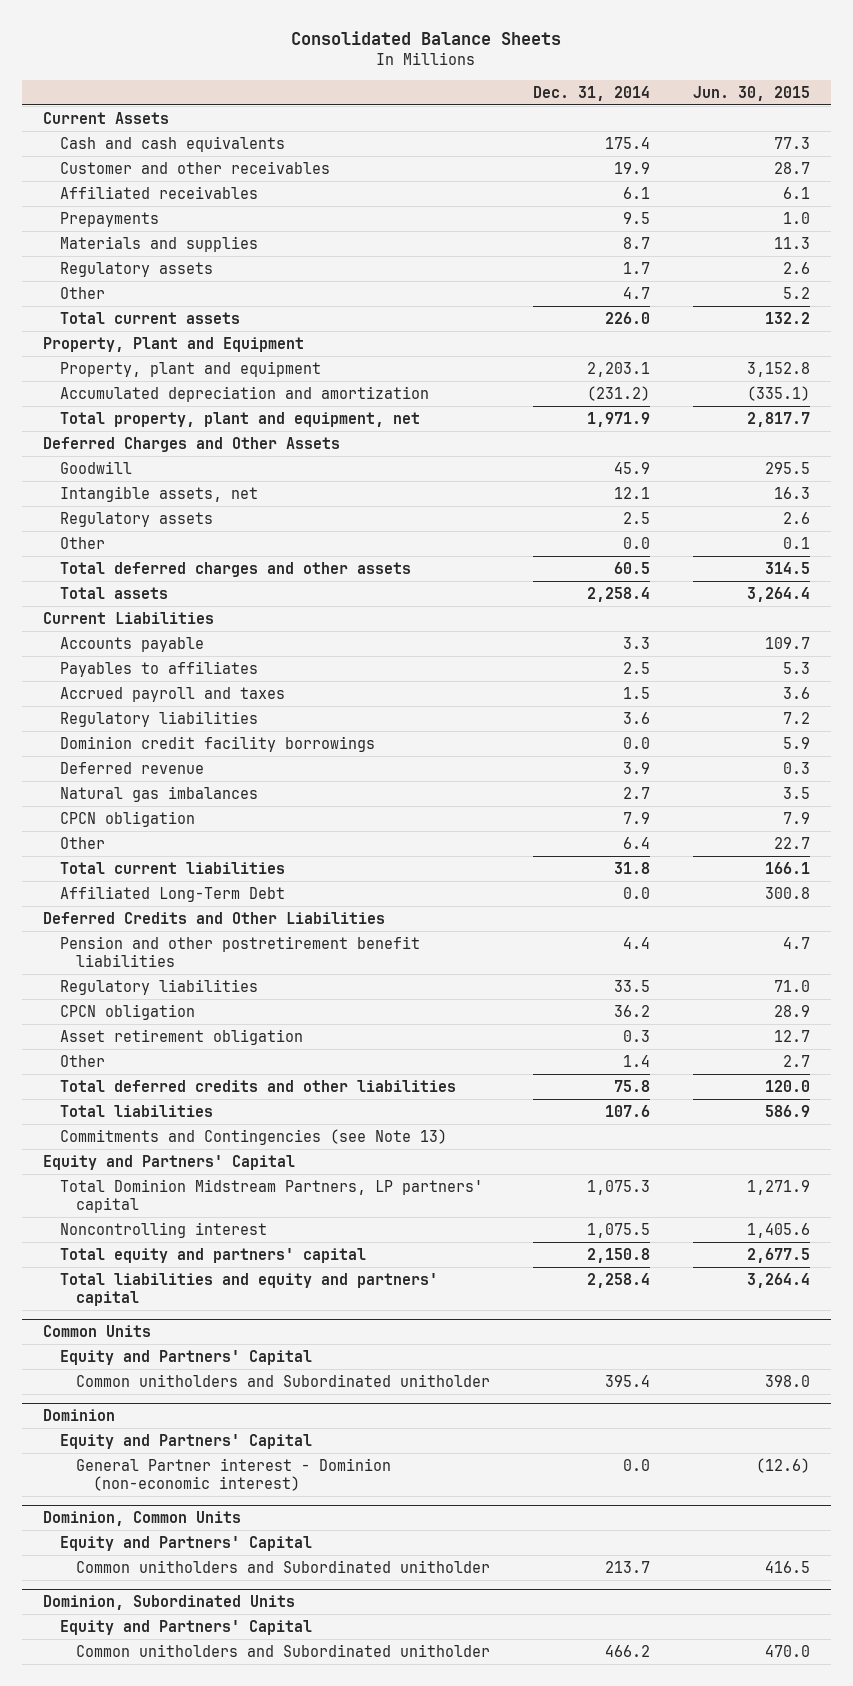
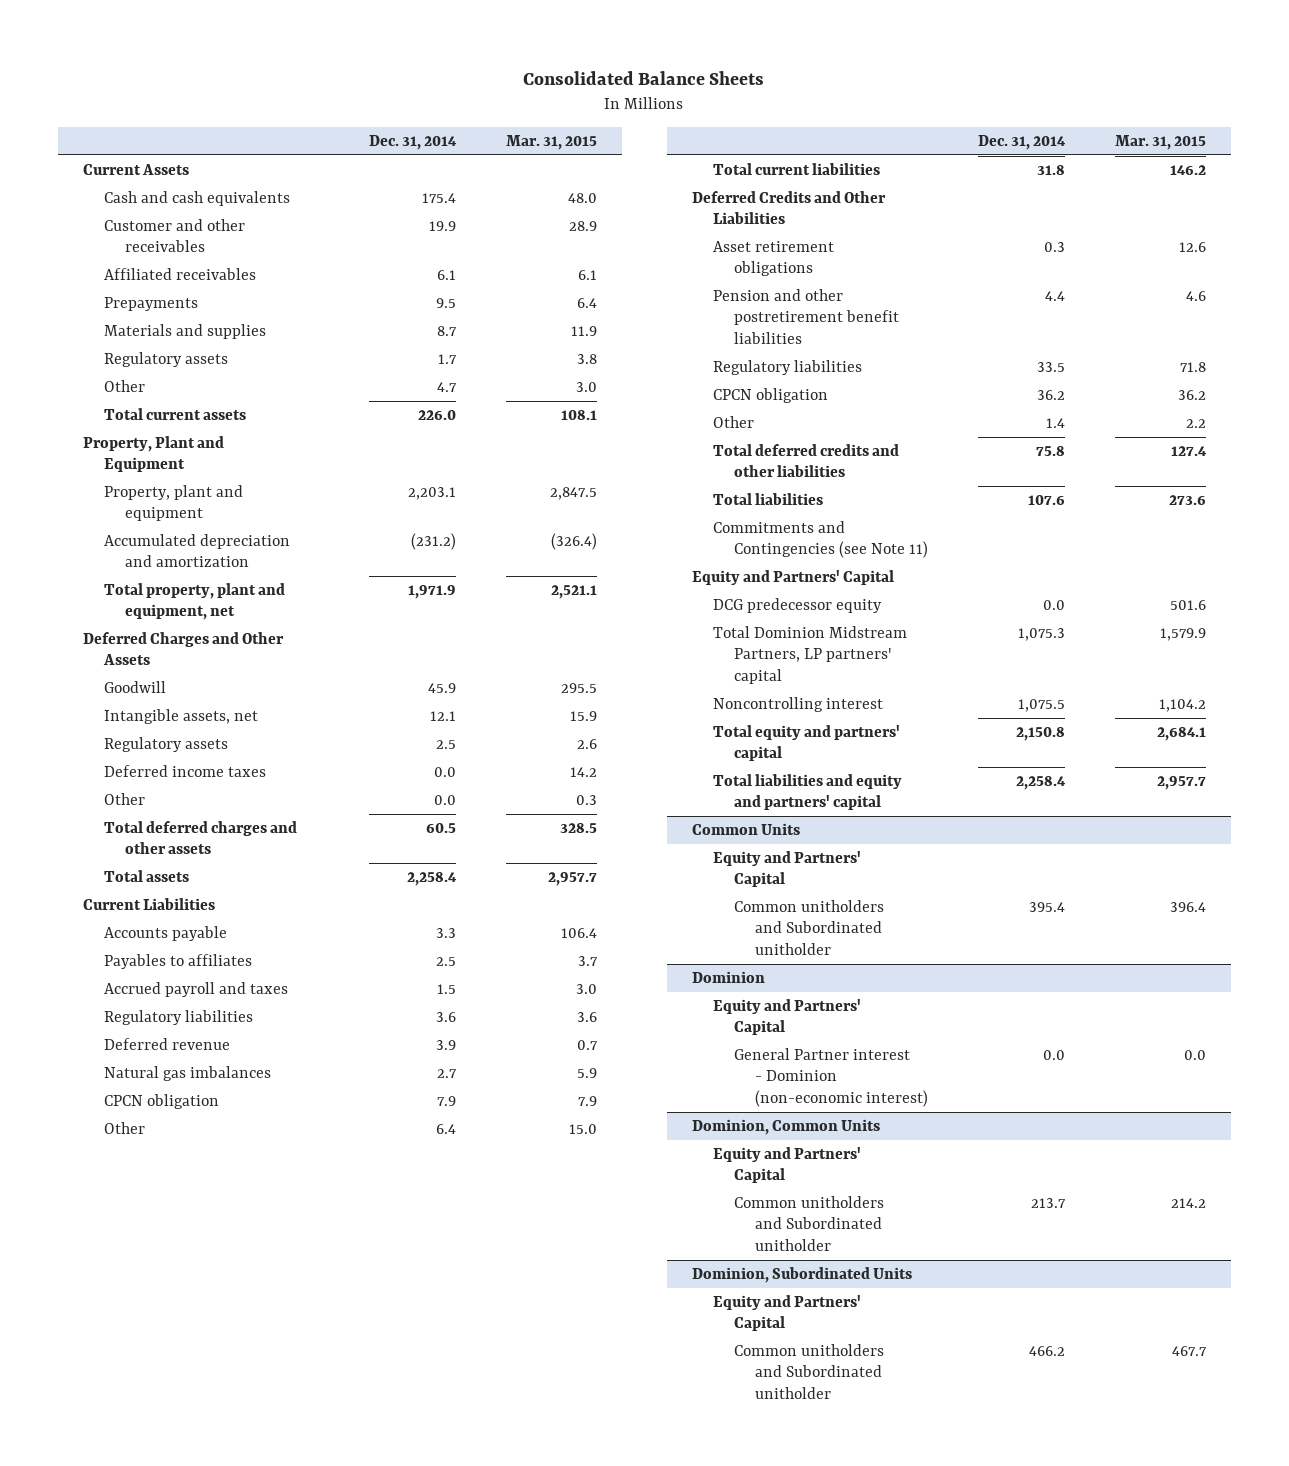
[692,85,810,101] Jun. 30, 2015 -> none
none -> [506,135,598,151] Mar. 31, 2015
none -> [103,764,266,777] Deferred income taxes
[59,735,375,752] Dominion credit facility borrowings -> none
[59,885,285,902] Affiliated Long-Term Debt -> none
none -> [712,240,834,277] Asset retirement obligations
[59,1028,303,1045] Asset retirement obligation -> none
[59,1128,447,1145] Commitments and Contingencies (see Note 13) -> [712,520,928,559] Commitments and Contingencies (see Note 11)
none -> [712,597,882,613] DCG predecessor equity

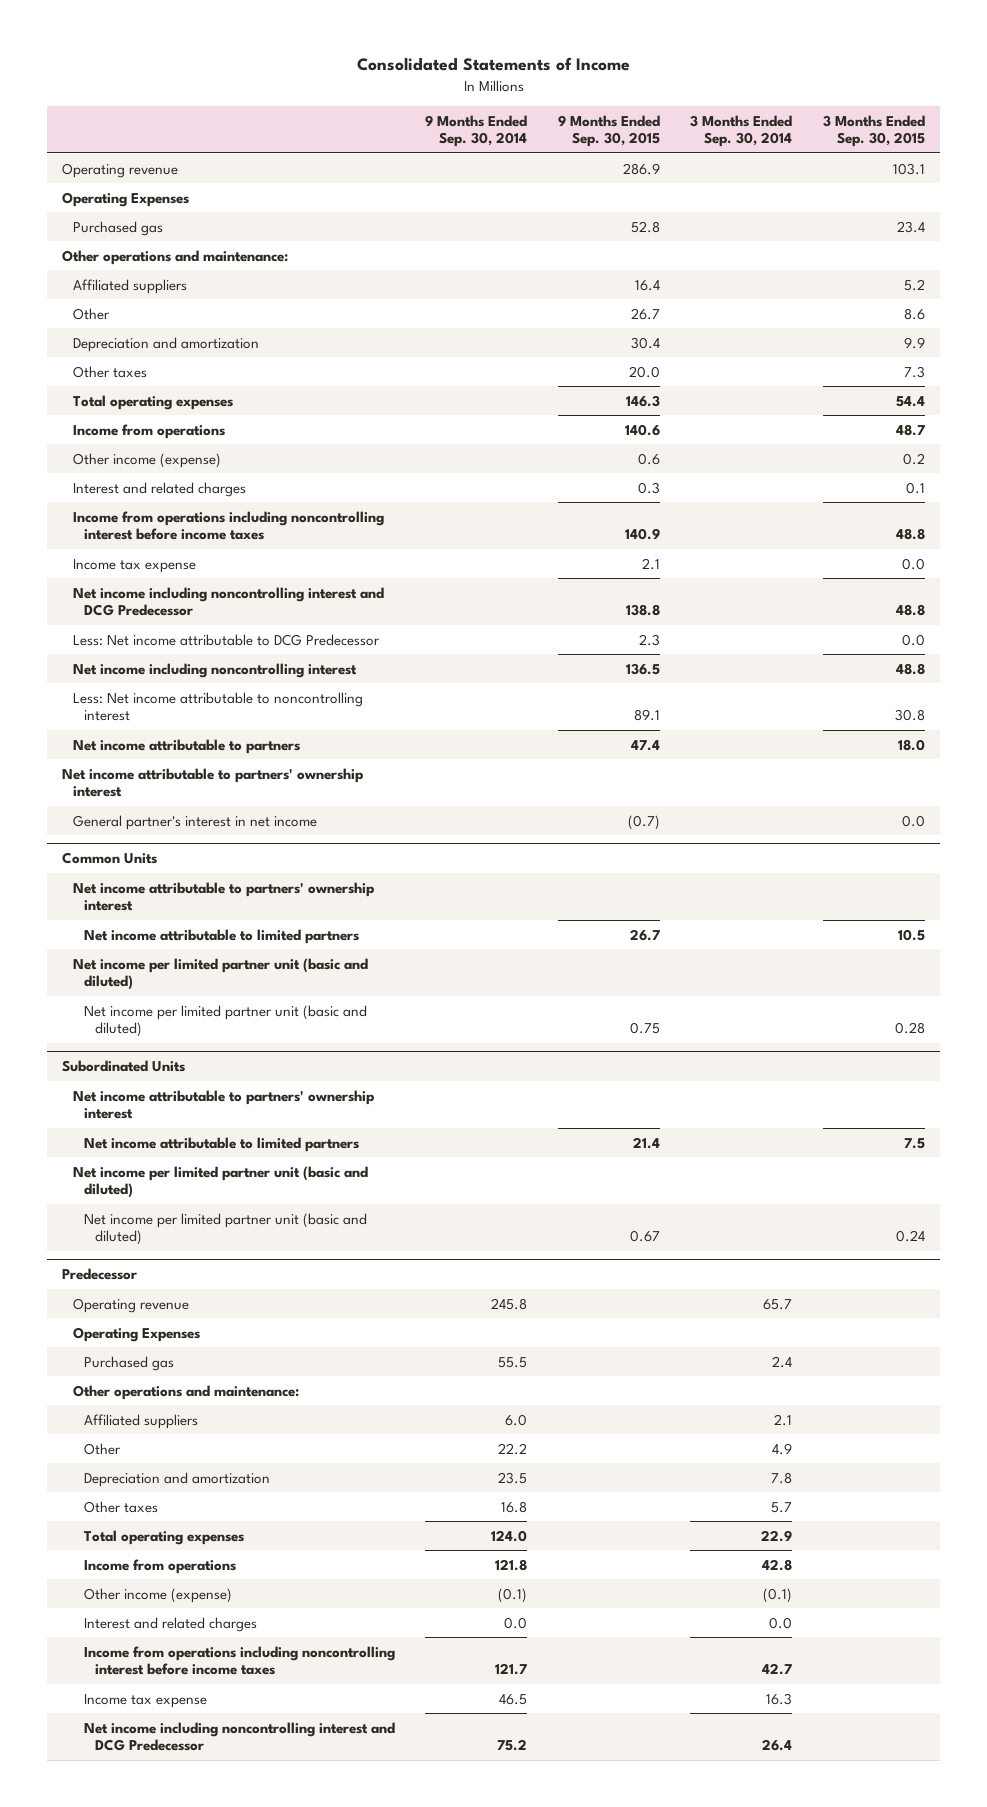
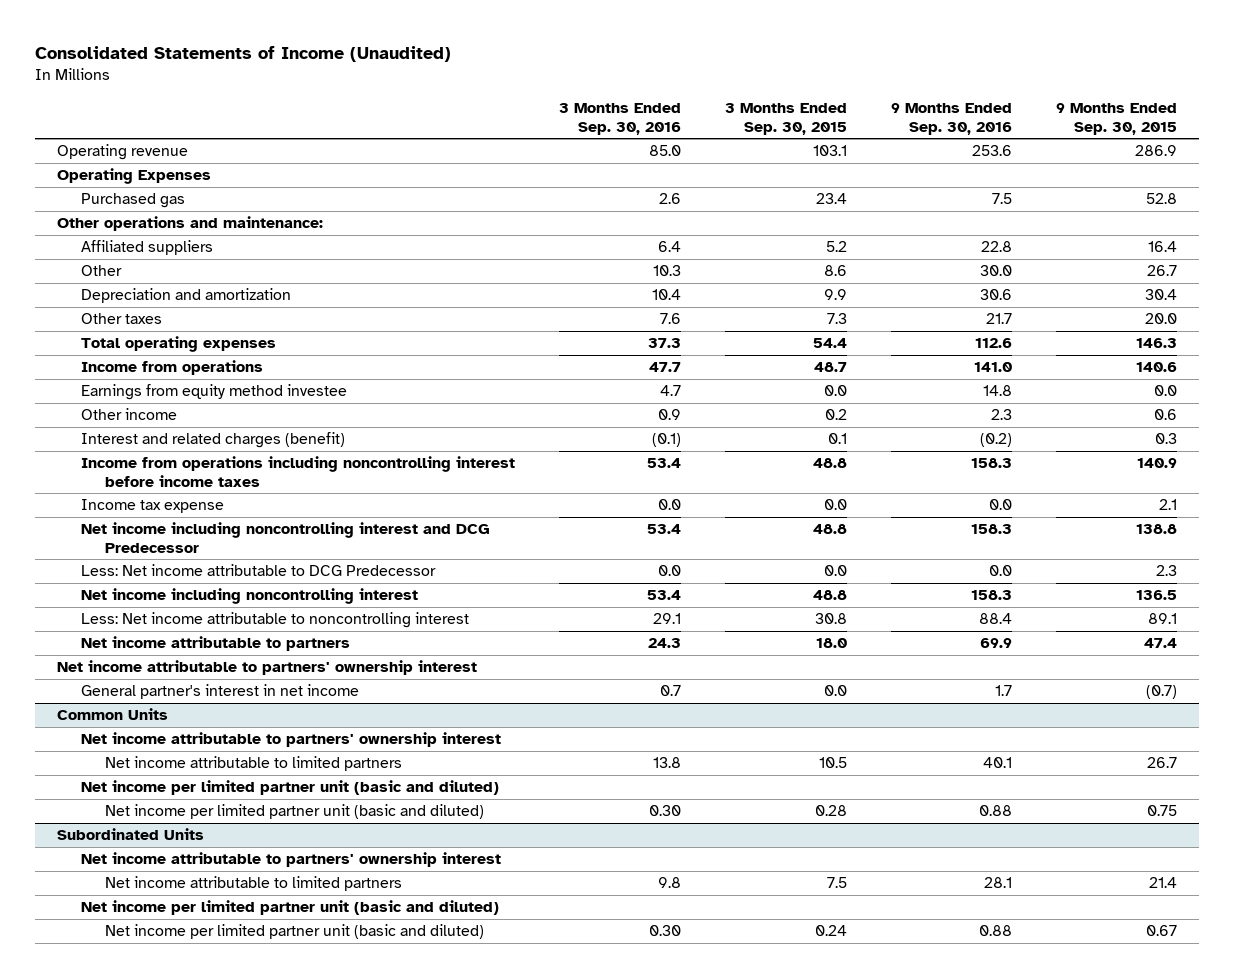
[356,57,630,72] Consolidated Statements of Income -> [34,45,451,62] Consolidated Statements of Income (Unaudited)
[425,114,528,148] 9 Months Ended Sep. 30, 2014 -> none
[690,114,793,148] 3 Months Ended Sep. 30, 2014 -> none
none -> [558,102,681,135] 3 Months Ended Sep. 30, 2016
none -> [891,102,1013,135] 9 Months Ended Sep. 30, 2016
none -> [80,384,347,401] Earnings from equity method investee
[72,452,221,468] Other income (expense) -> [80,408,177,421] Other income
[72,481,246,497] Interest and related charges -> [80,432,345,449] Interest and related charges (benefit)
[62,1268,138,1281] Predecessor -> none
[72,1297,189,1313] Operating revenue -> none
[72,1326,200,1342] Operating Expenses -> none
[83,1355,174,1371] Purchased gas -> none
[72,1384,299,1400] Other operations and maintenance: -> none
[83,1413,198,1429] Affiliated suppliers -> none
[83,1442,121,1455] Other -> none
[83,1471,270,1487] Depreciation and amortization -> none
[83,1500,158,1513] Other taxes -> none
[83,1529,244,1545] Total operating expenses -> none
[83,1558,236,1574] Income from operations -> none
[83,1587,232,1603] Other income (expense) -> none
[83,1616,257,1632] Interest and related charges -> none
[83,1645,395,1676] Income from operations including noncontrolling interest before income taxes -> none
[83,1693,207,1708] Income tax expense -> none
[83,1721,395,1752] Net income including noncontrolling interest and DCG Predecessor -> none

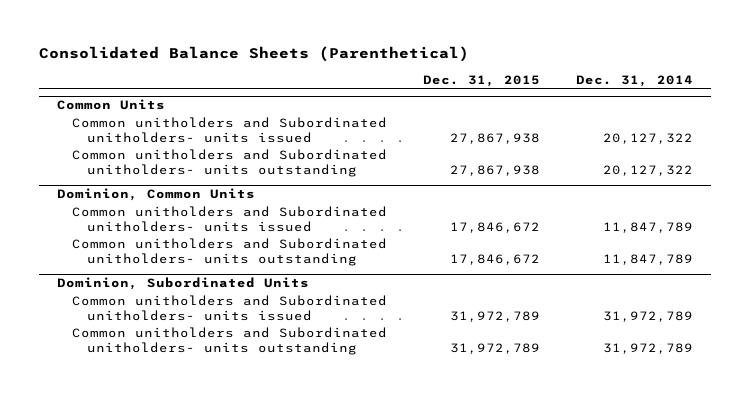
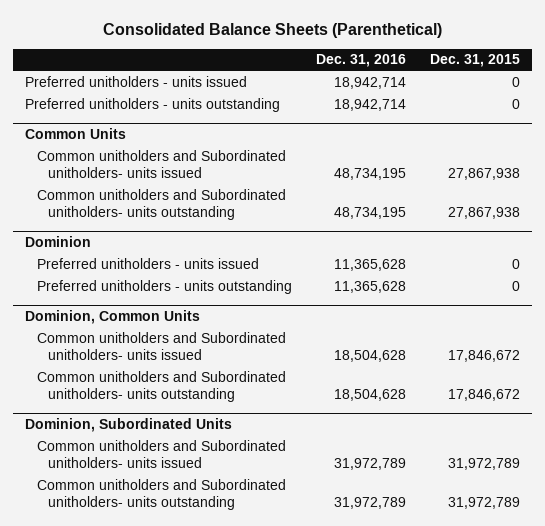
[576,74,694,87] Dec. 31, 2014 -> none
none -> [315,54,406,68] Dec. 31, 2016
none -> [25,75,248,87] Preferred unitholders - units issued
none -> [25,97,281,112] Preferred unitholders - units outstanding
none -> [25,236,92,248] Dominion
none -> [36,257,259,269] Preferred unitholders - units issued
none -> [36,279,292,294] Preferred unitholders - units outstanding

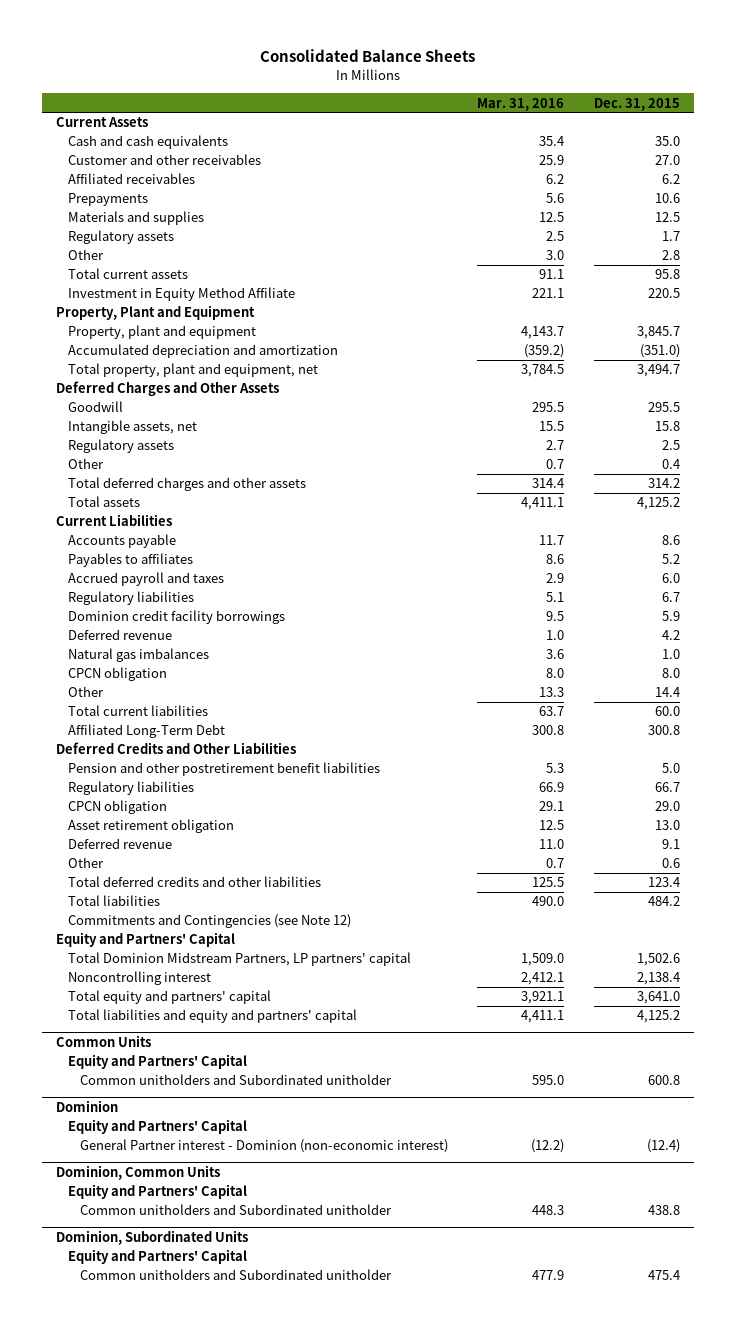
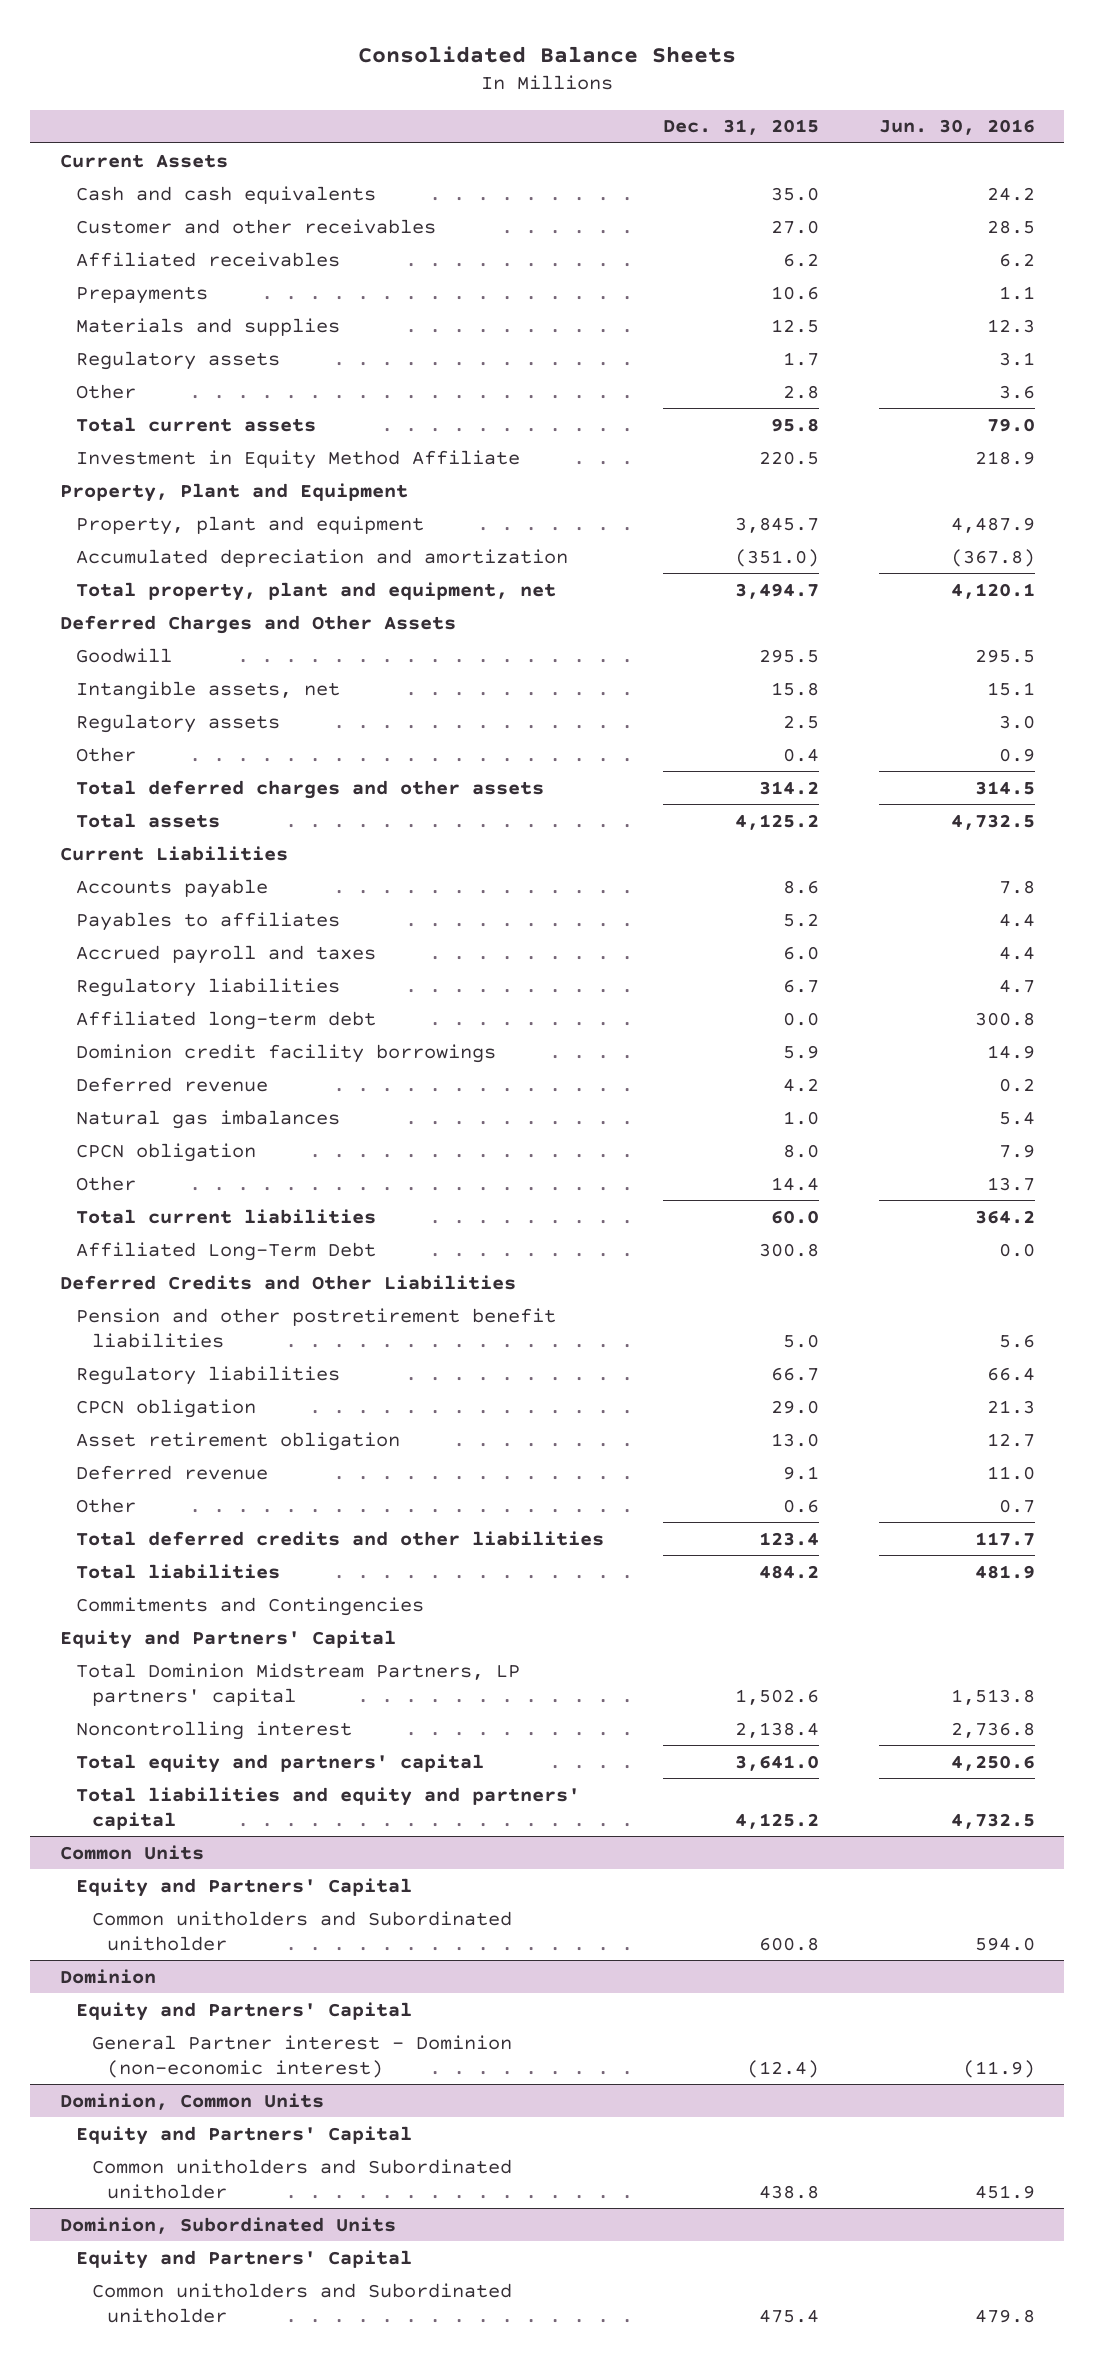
[477,97,565,111] Mar. 31, 2016 -> none
none -> [878,119,1035,136] Jun. 30, 2016
none -> [75,1010,376,1030] Affiliated long-term debt
[68,914,352,929] Commitments and Contingencies (see Note 12) -> [75,1596,424,1616] Commitments and Contingencies

